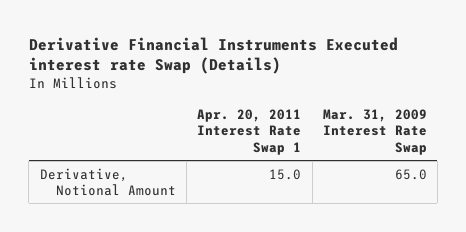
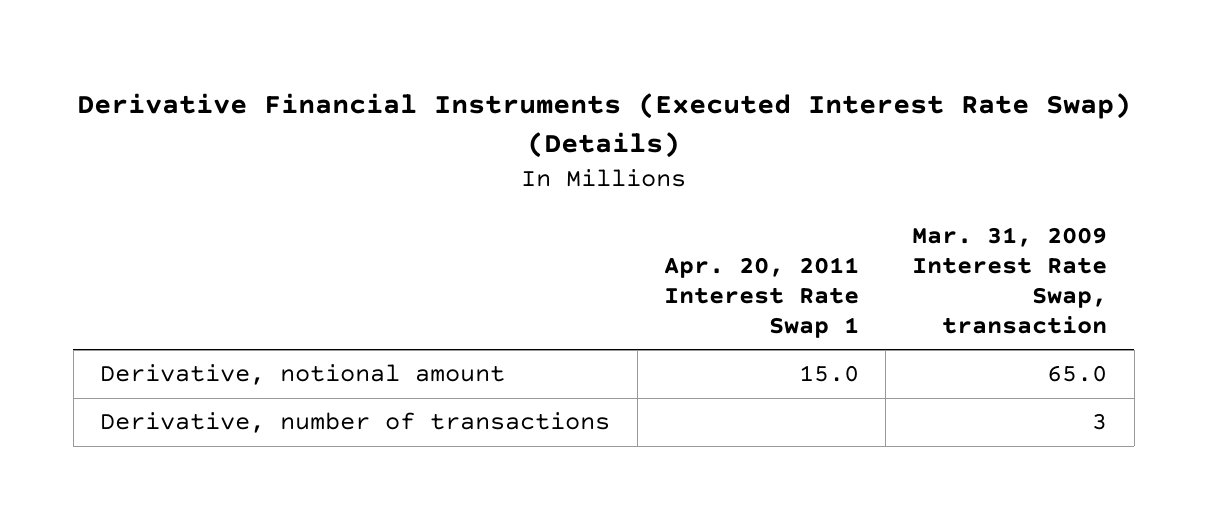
[28,36,398,75] Derivative Financial Instruments Executed interest rate Swap (Details) -> [76,92,1131,159] Derivative Financial Instruments (Executed Interest Rate Swap) (Details)
[322,109,427,155] Mar. 31, 2009 Interest Rate Swap -> none
none -> [912,227,1108,334] Mar. 31, 2009 Interest Rate Swap, transaction
[39,167,177,197] Derivative, Notional Amount -> [100,364,506,386] Derivative, notional amount
none -> [100,412,611,434] Derivative, number of transactions

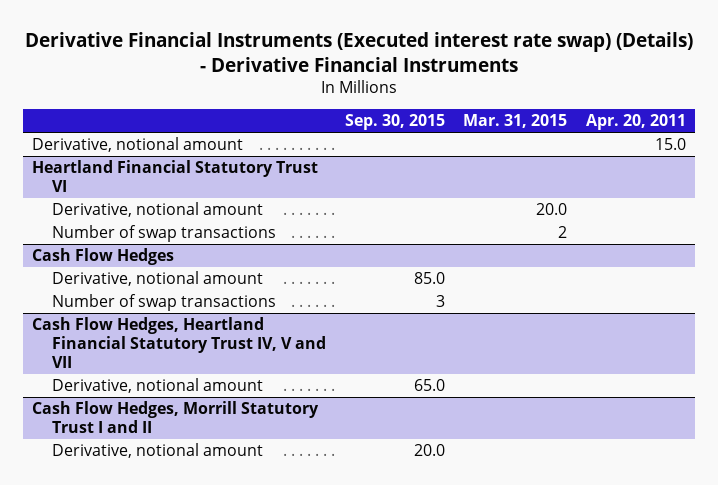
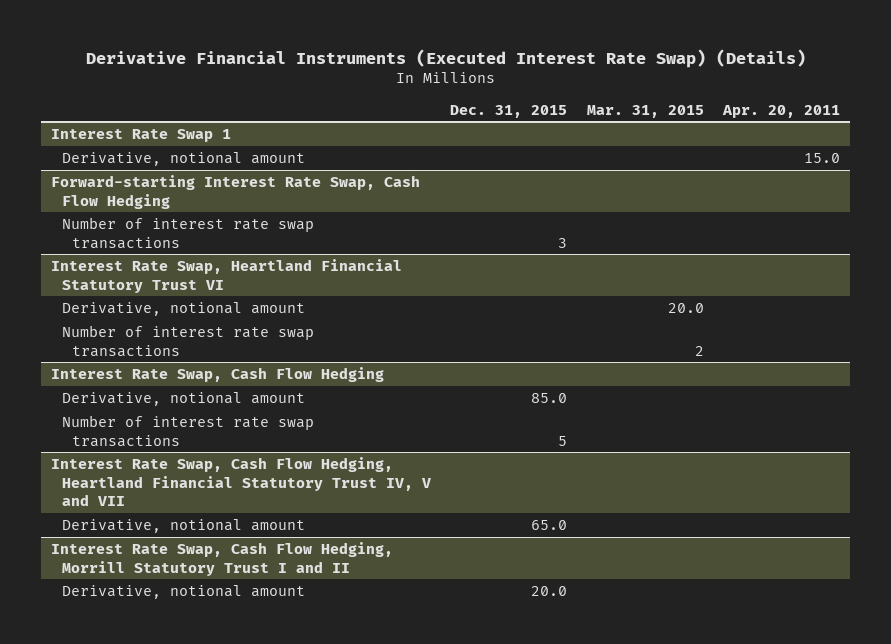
[24,32,693,72] Derivative Financial Instruments (Executed interest rate swap) (Details) - Derivative Financial Instruments -> [85,48,806,68] Derivative Financial Instruments (Executed Interest Rate Swap) (Details)
[344,114,445,131] Sep. 30, 2015 -> none
none -> [450,104,568,118] Dec. 31, 2015
none -> [50,129,231,143] Interest Rate Swap 1
none -> [50,175,420,209] Forward-starting Interest Rate Swap, Cash Flow Hedging
none -> [61,217,314,249] Number of interest rate swap transactions
[31,160,318,193] Heartland Financial Statutory Trust VI -> [50,259,402,293] Interest Rate Swap, Heartland Financial Statutory Trust VI
[31,248,174,266] Cash Flow Hedges -> none
[52,271,264,287] Derivative, notional amount -> none
[52,294,277,312] Number of swap transactions -> none
[52,225,277,243] Number of swap transactions -> [61,325,314,357] Number of interest rate swap transactions
none -> [50,367,384,383] Interest Rate Swap, Cash Flow Hedging
none -> [61,392,305,407] Derivative, notional amount
none -> [61,415,314,447] Number of interest rate swap transactions
[31,317,327,369] Cash Flow Hedges, Heartland Financial Statutory Trust IV, V and VII -> [50,457,431,507] Interest Rate Swap, Cash Flow Hedging, Heartland Financial Statutory Trust IV, V and VII
[31,401,319,434] Cash Flow Hedges, Morrill Statutory Trust I and II -> [50,542,393,576] Interest Rate Swap, Cash Flow Hedging, Morrill Statutory Trust I and II

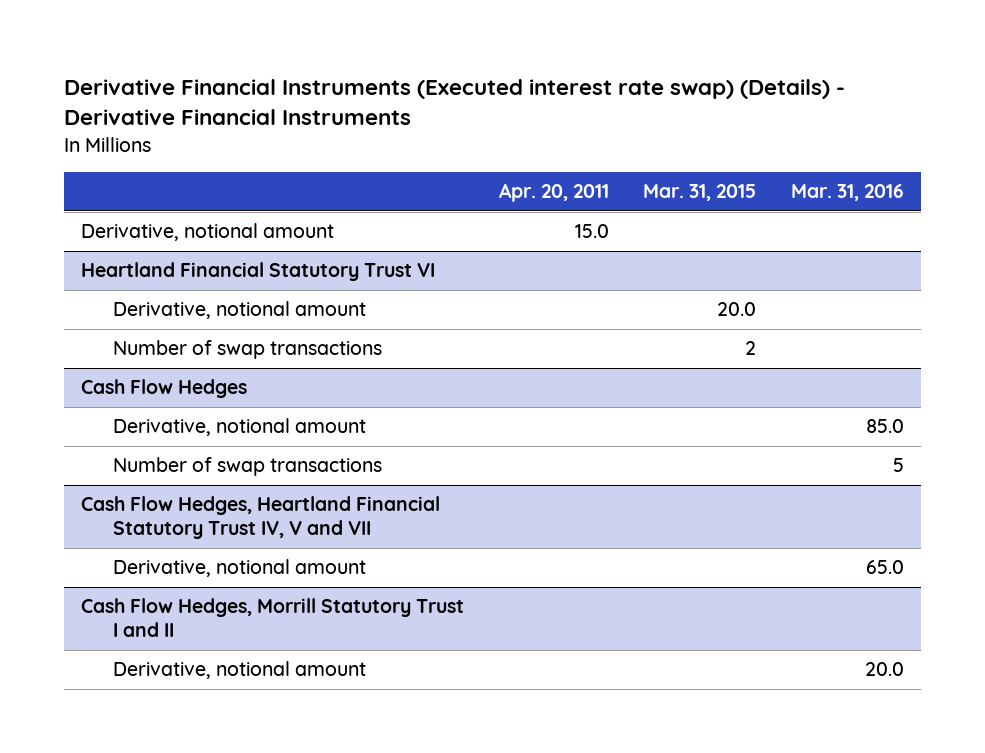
[85,48,806,68] Derivative Financial Instruments (Executed Interest Rate Swap) (Details) -> [64,78,846,126] Derivative Financial Instruments (Executed interest rate swap) (Details) - Derivative Financial Instruments
[450,104,568,118] Dec. 31, 2015 -> none
none -> [790,184,904,202] Mar. 31, 2016
[50,129,231,143] Interest Rate Swap 1 -> none
[50,175,420,209] Forward-starting Interest Rate Swap, Cash Flow Hedging -> none
[61,217,314,249] Number of interest rate swap transactions -> none
[50,259,402,293] Interest Rate Swap, Heartland Financial Statutory Trust VI -> [81,262,436,282] Heartland Financial Statutory Trust VI
[50,367,384,383] Interest Rate Swap, Cash Flow Hedging -> none
[61,392,305,407] Derivative, notional amount -> none
[61,415,314,447] Number of interest rate swap transactions -> none
[61,325,314,357] Number of interest rate swap transactions -> [112,340,382,360] Number of swap transactions
none -> [81,379,248,399] Cash Flow Hedges
none -> [112,418,366,437] Derivative, notional amount
none -> [112,457,382,477] Number of swap transactions
[50,457,431,507] Interest Rate Swap, Cash Flow Hedging, Heartland Financial Statutory Trust IV, V and VII -> [81,496,441,540] Cash Flow Hedges, Heartland Financial Statutory Trust IV, V and VII
[50,542,393,576] Interest Rate Swap, Cash Flow Hedging, Morrill Statutory Trust I and II -> [81,598,465,638] Cash Flow Hedges, Morrill Statutory Trust I and II

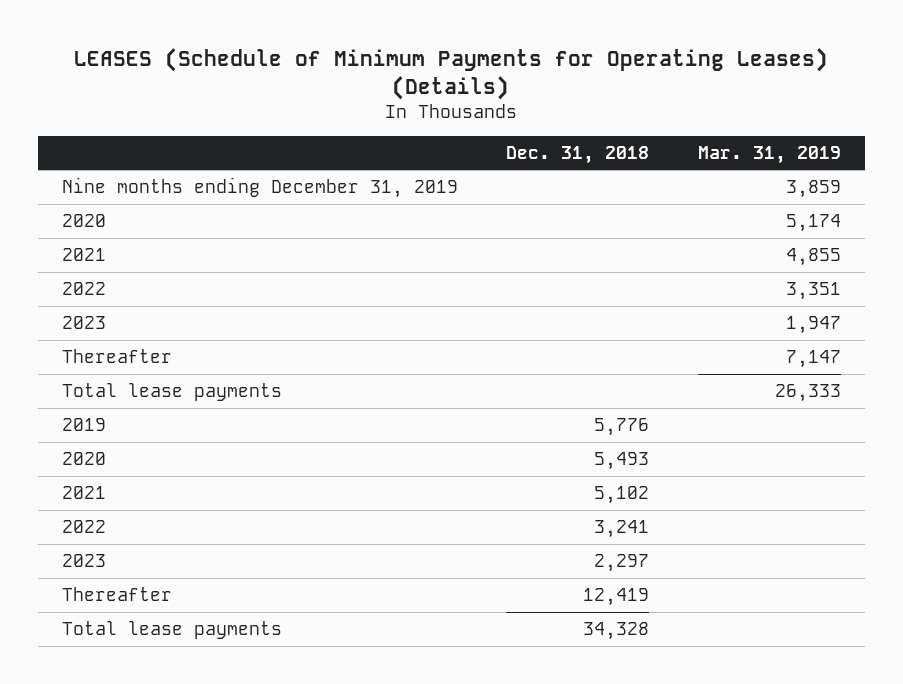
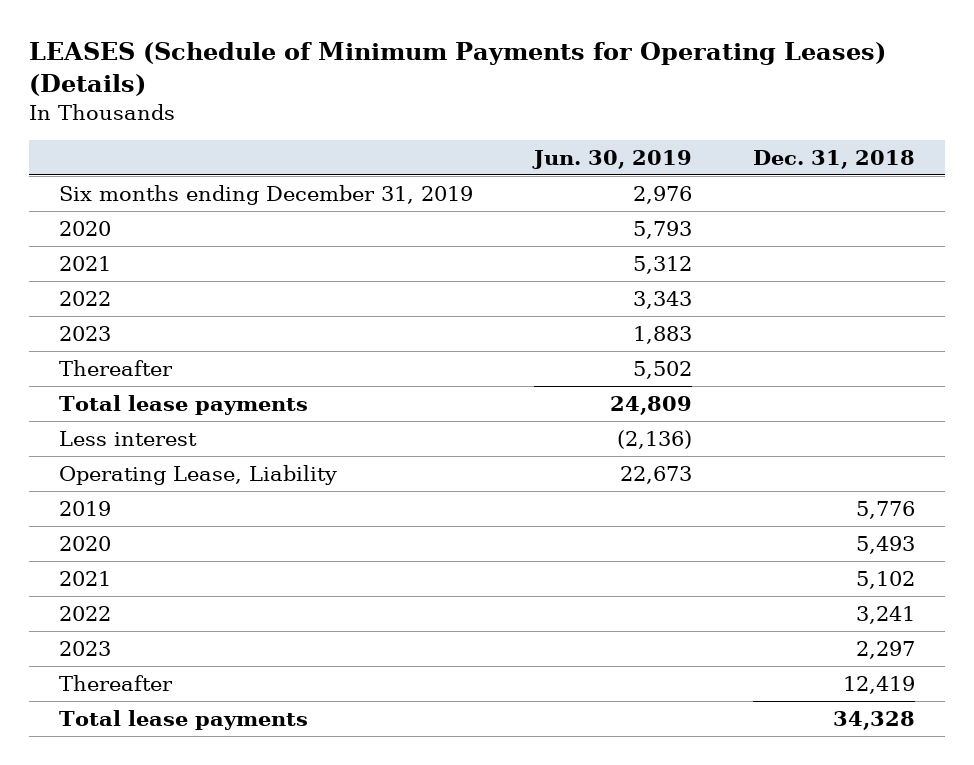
[697,145,841,164] Mar. 31, 2019 -> none
none -> [531,150,692,170] Jun. 30, 2019
[62,177,459,199] Nine months ending December 31, 2019 -> [59,184,474,205] Six months ending December 31, 2019
none -> [59,430,198,446] Less interest
none -> [59,464,338,485] Operating Lease, Liability

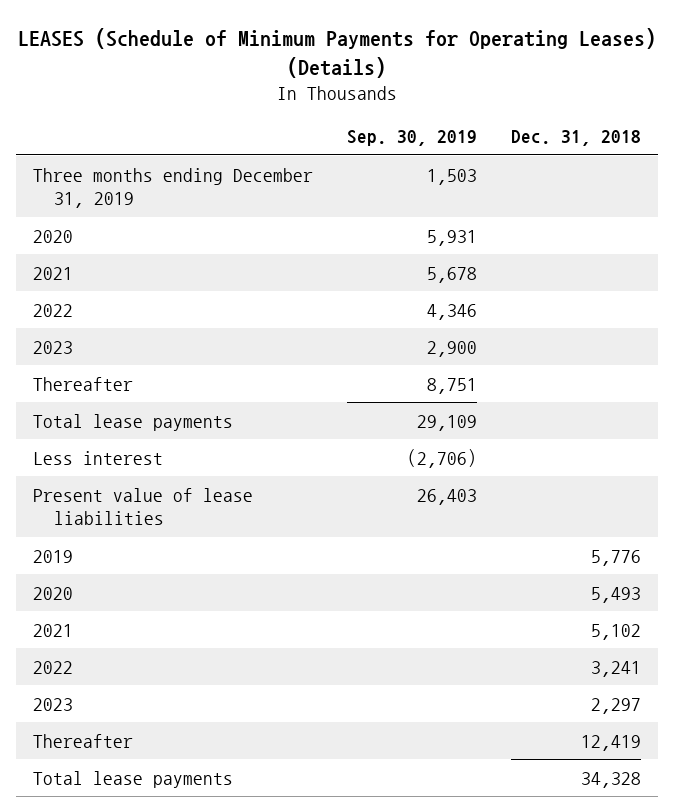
[531,150,692,170] Jun. 30, 2019 -> none
none -> [347,130,478,147] Sep. 30, 2019
[59,184,474,205] Six months ending December 31, 2019 -> [33,167,314,209] Three months ending December 31, 2019
[59,464,338,485] Operating Lease, Liability -> [33,487,254,526] Present value of lease liabilities

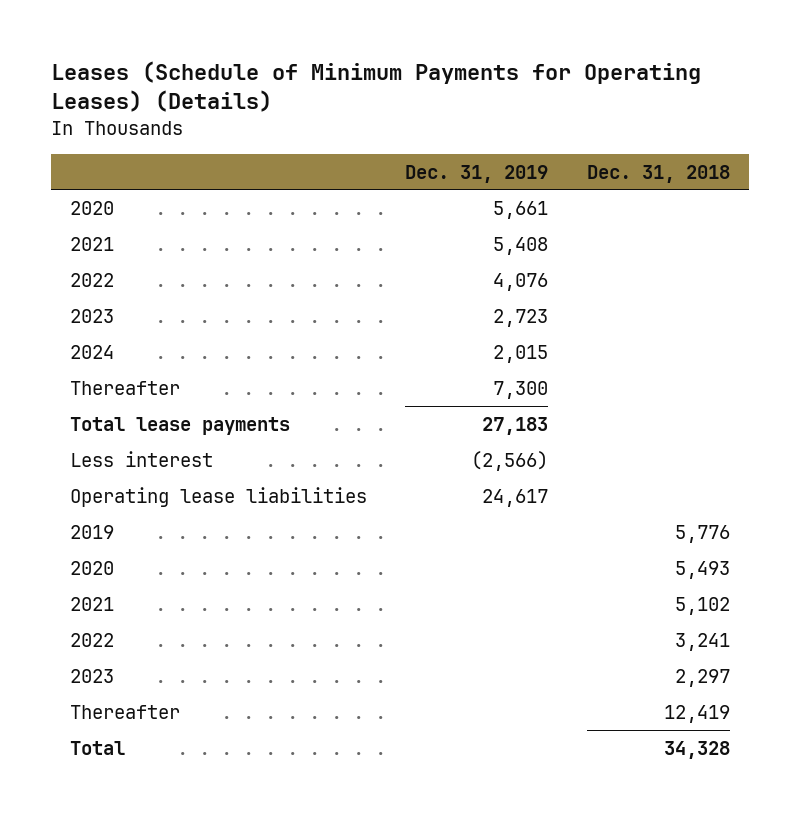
[18,28,657,78] LEASES (Schedule of Minimum Payments for Operating Leases) (Details) -> [50,61,701,113] Leases (Schedule of Minimum Payments for Operating Leases) (Details)
[347,130,478,147] Sep. 30, 2019 -> none
none -> [405,164,549,183] Dec. 31, 2019
[33,167,314,209] Three months ending December 31, 2019 -> none
none -> [69,344,114,359] 2024
[33,487,254,526] Present value of lease liabilities -> [69,486,367,507] Operating lease liabilities
[33,770,234,788] Total lease payments -> [69,740,125,755] Total

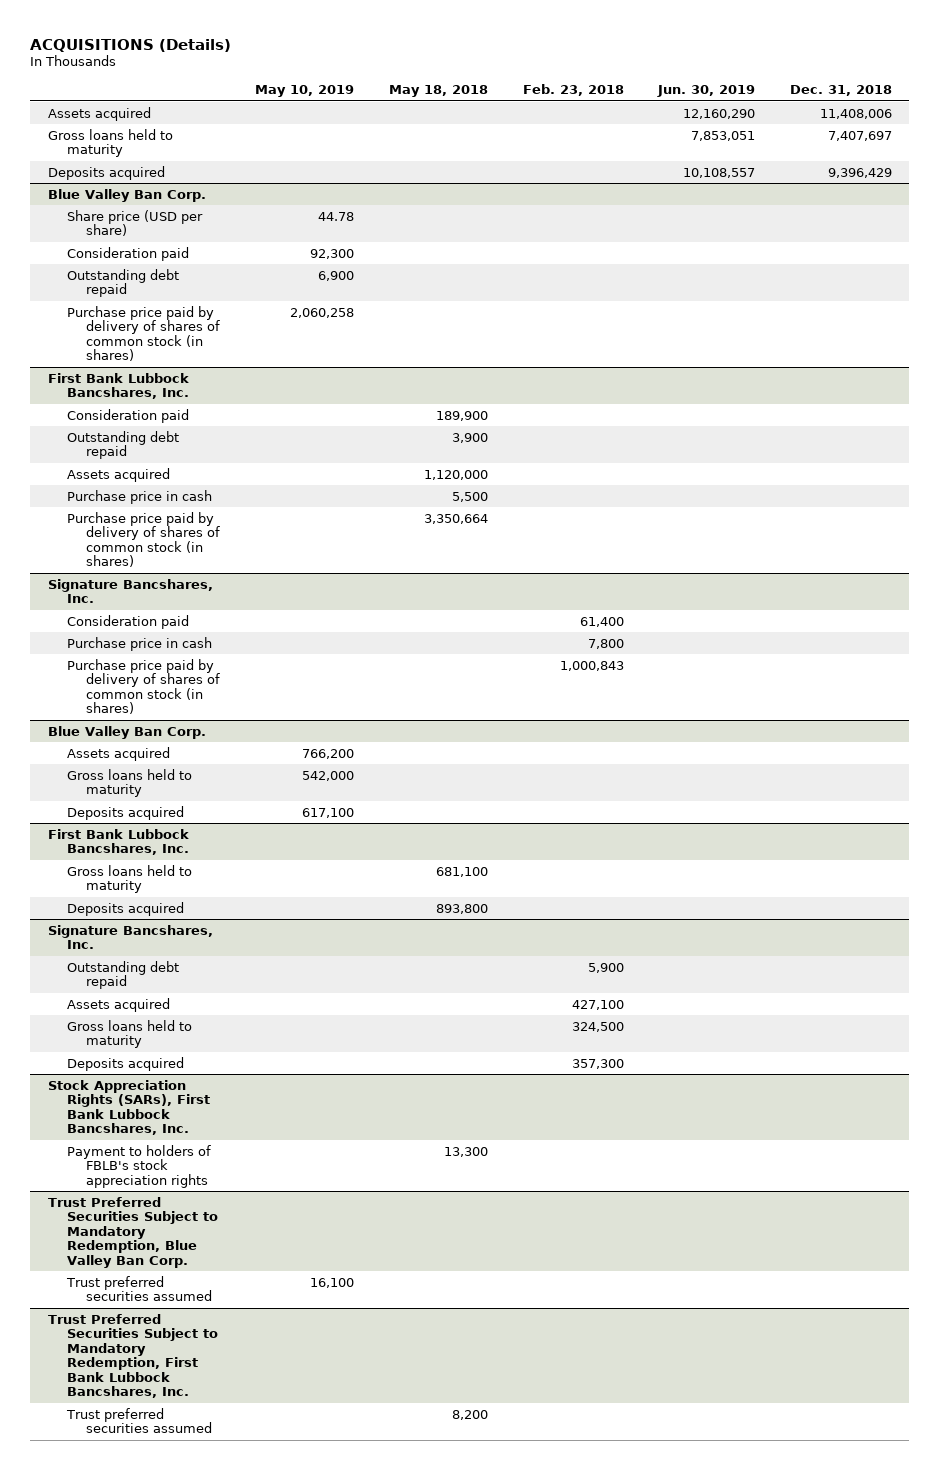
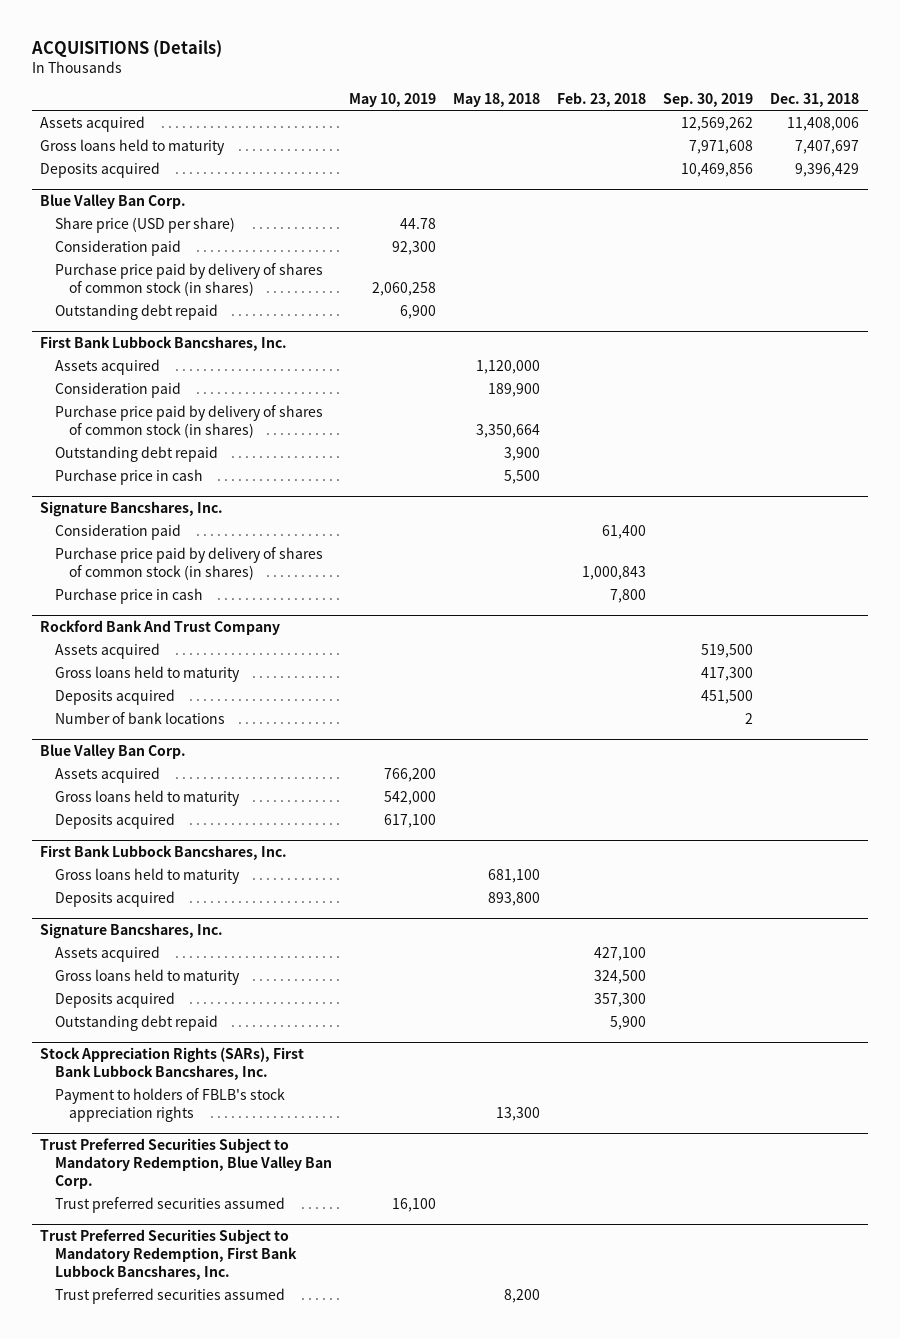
[657,85,756,98] Jun. 30, 2019 -> none
none -> [663,92,754,107] Sep. 30, 2019
[67,268,180,298] Outstanding debt repaid -> [54,303,218,320] Outstanding debt repaid
[67,467,171,482] Assets acquired -> [54,358,160,375] Assets acquired
[67,511,221,568] Purchase price paid by delivery of shares of common stock (in shares) -> [54,404,323,438] Purchase price paid by delivery of shares of common stock (in shares)
[67,636,213,651] Purchase price in cash -> [54,587,203,604] Purchase price in cash
none -> [40,619,281,635] Rockford Bank And Trust Company
none -> [54,642,160,659] Assets acquired
none -> [54,665,240,682] Gross loans held to maturity
none -> [54,688,175,705] Deposits acquired
none -> [54,711,225,724] Number of bank locations
[67,960,180,990] Outstanding debt repaid -> [54,1014,218,1031] Outstanding debt repaid

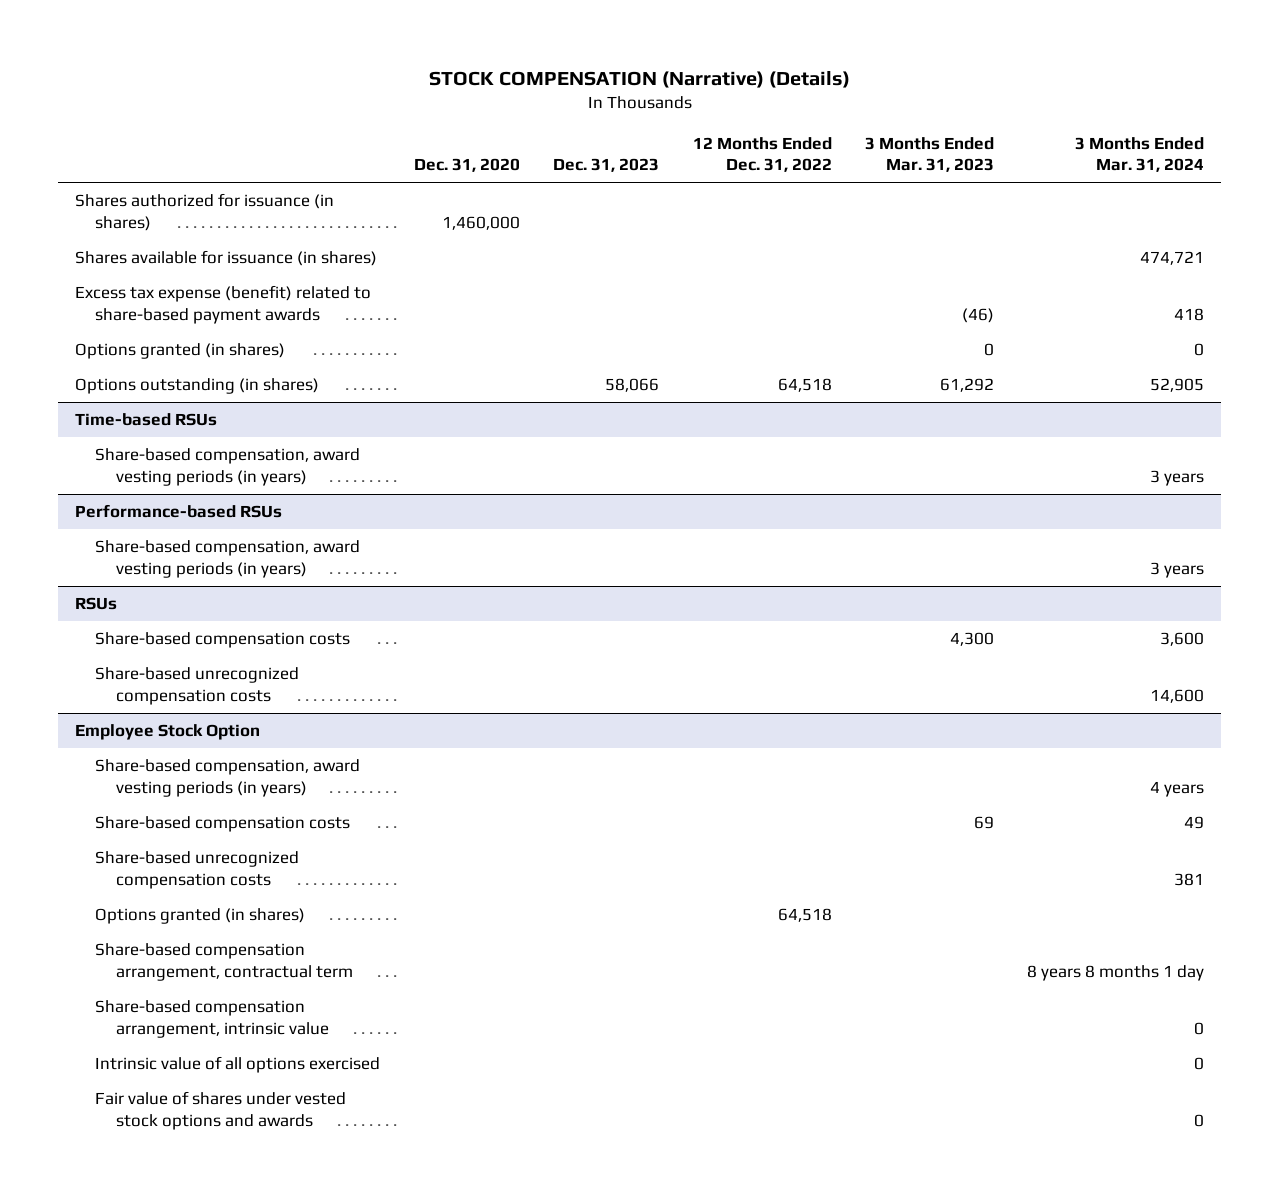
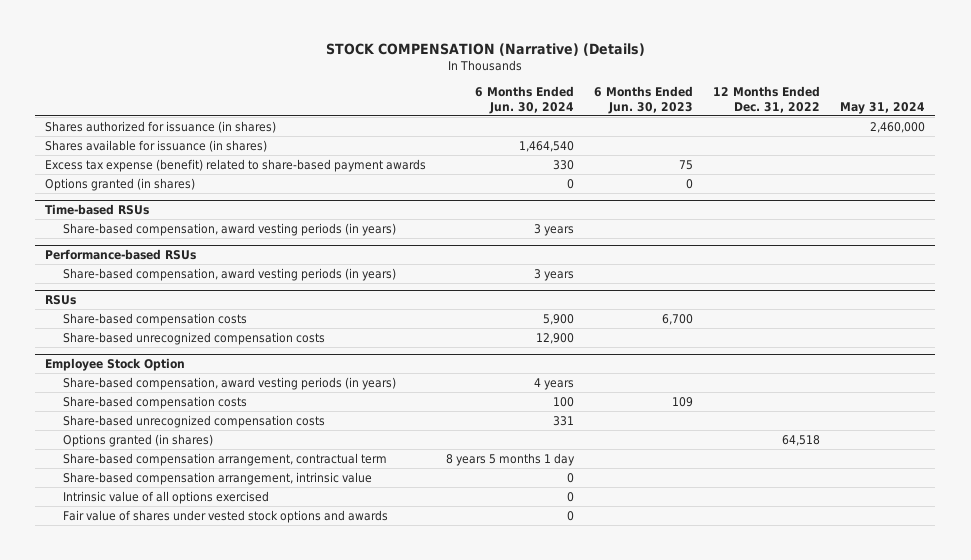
[413,158,520,173] Dec. 31, 2020 -> none
[553,158,660,173] Dec. 31, 2023 -> none
[864,136,994,173] 3 Months Ended Mar. 31, 2023 -> none
[1075,136,1205,173] 3 Months Ended Mar. 31, 2024 -> none
none -> [475,85,575,114] 6 Months Ended Jun. 30, 2024
none -> [594,85,694,114] 6 Months Ended Jun. 30, 2023
none -> [840,101,926,114] May 31, 2024
[74,378,319,395] Options outstanding (in shares) -> none

